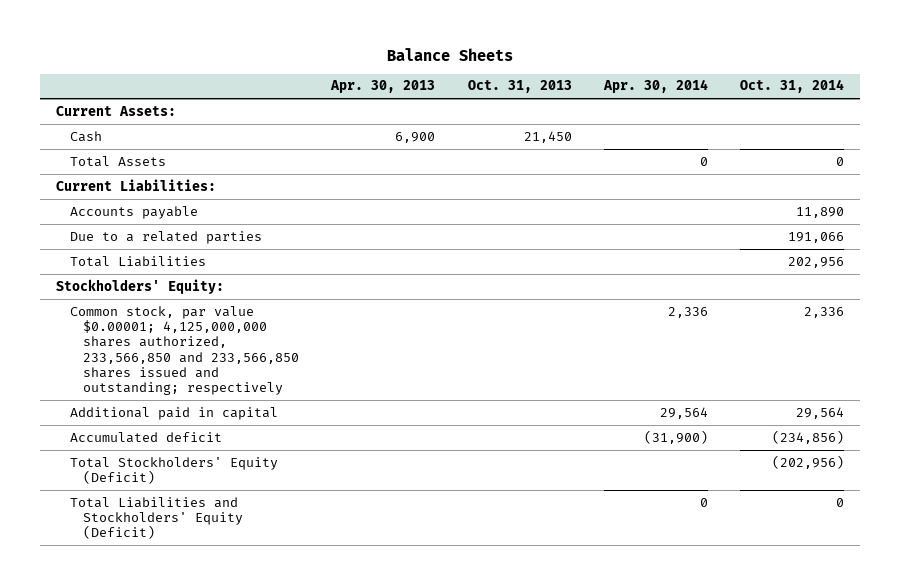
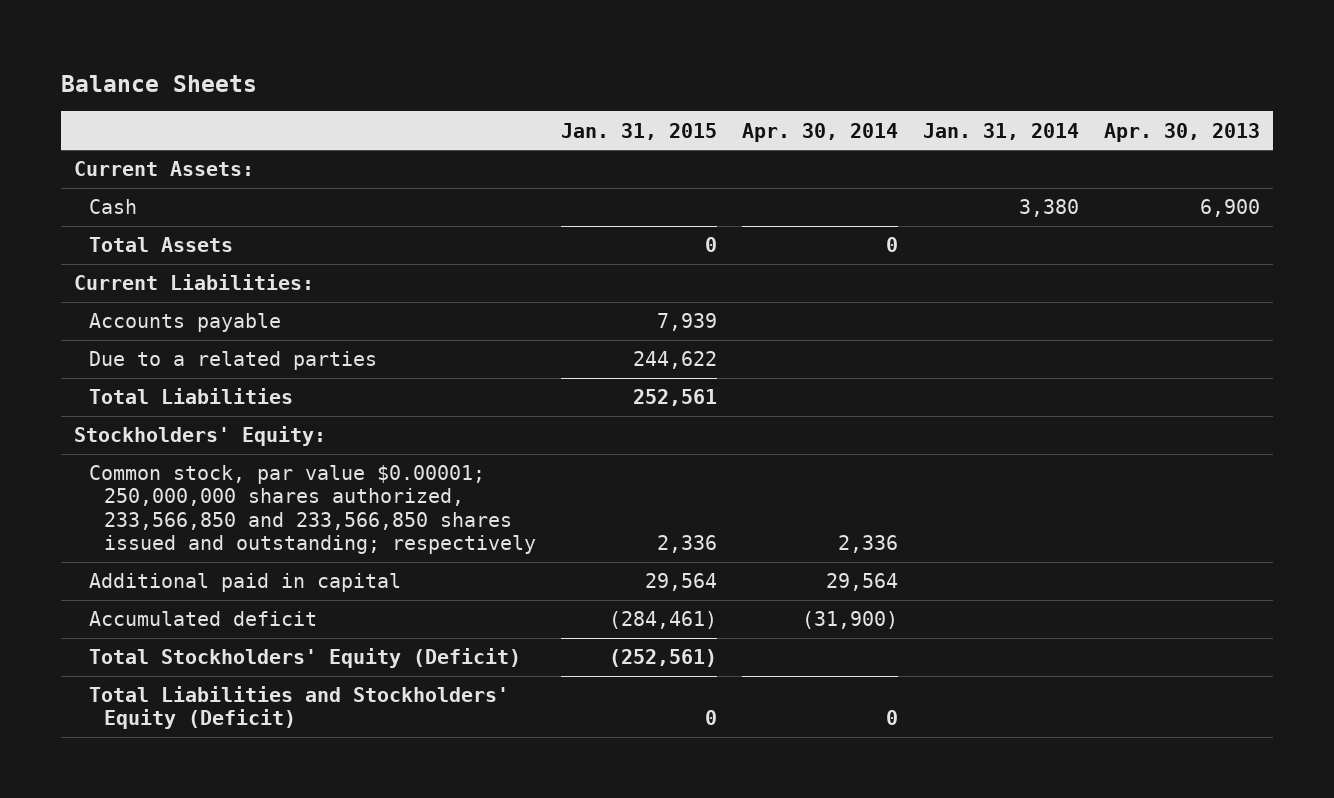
[467,80,572,94] Oct. 31, 2013 -> none
[739,79,844,94] Oct. 31, 2014 -> none
none -> [561,122,718,140] Jan. 31, 2015
none -> [923,122,1080,140] Jan. 31, 2014
[69,305,300,396] Common stock, par value $0.00001; 4,125,000,000 shares authorized, 233,566,850 and 233,566,850 shares issued and outstanding; respectively -> [89,465,537,554] Common stock, par value $0.00001; 250,000,000 shares authorized, 233,566,850 and 233,566,850 shares issued and outstanding; respectively

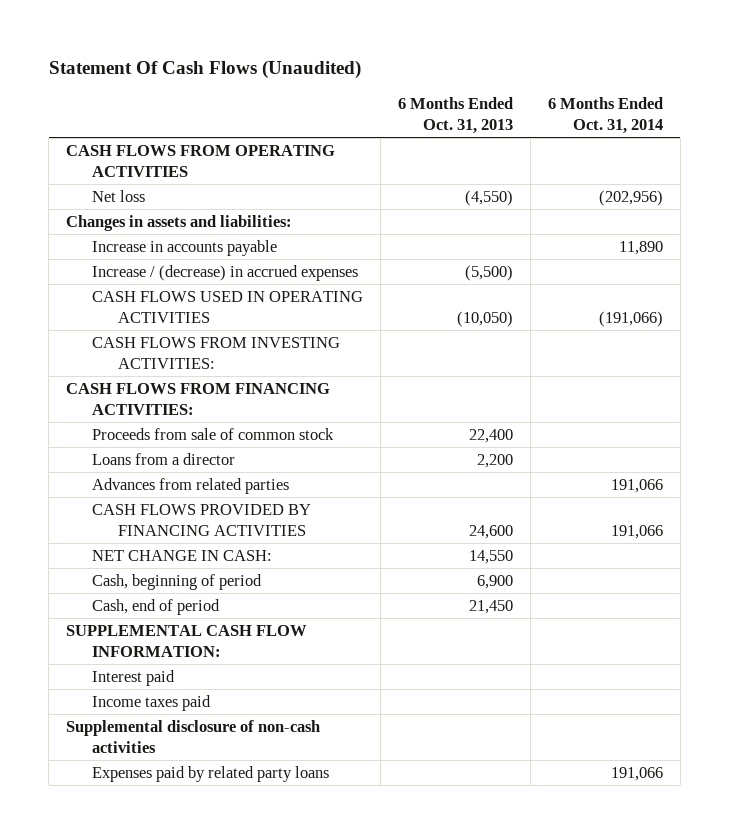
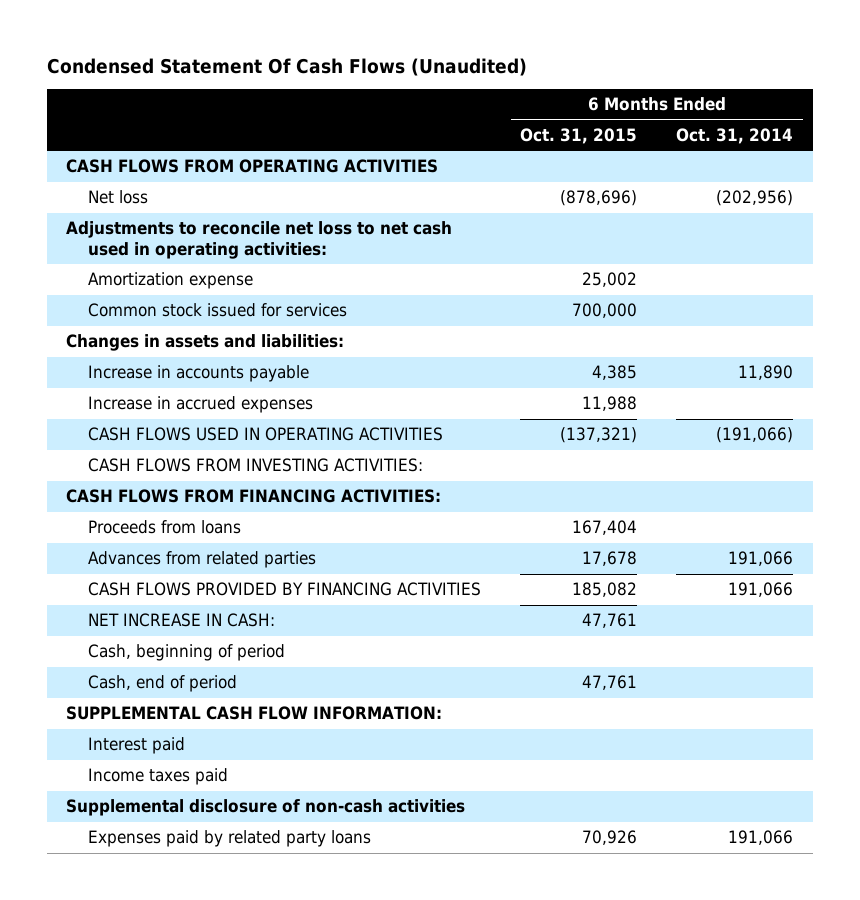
[48,60,361,80] Statement Of Cash Flows (Unaudited) -> [46,57,527,76] Condensed Statement Of Cash Flows (Unaudited)
[397,97,513,134] 6 Months Ended Oct. 31, 2013 -> none
none -> [520,128,638,145] Oct. 31, 2015
none -> [66,221,453,260] Adjustments to reconcile net loss to net cash used in operating activities:
none -> [88,272,254,290] Amortization expense
none -> [88,303,348,318] Common stock issued for services
[91,265,358,282] Increase / (decrease) in accrued expenses -> [88,396,314,414] Increase in accrued expenses
[91,428,334,441] Proceeds from sale of common stock -> none
[91,453,235,466] Loans from a director -> none
none -> [88,520,242,535] Proceeds from loans
[91,550,272,562] NET CHANGE IN CASH: -> [88,613,276,628] NET INCREASE IN CASH:

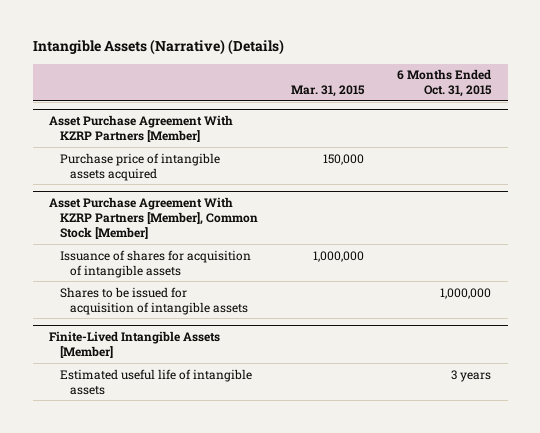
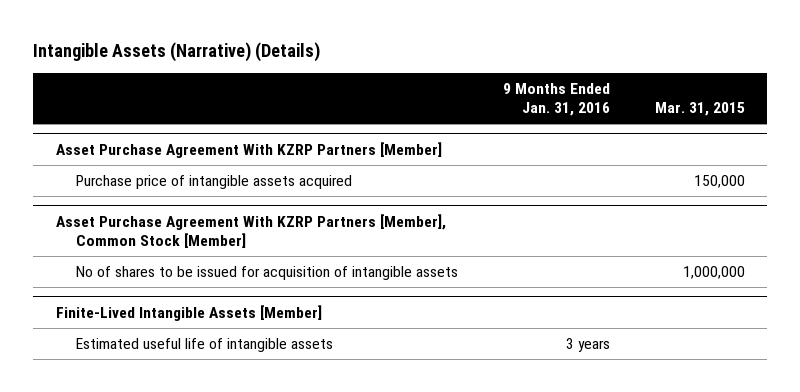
[397,69,493,98] 6 Months Ended Oct. 31, 2015 -> none
none -> [502,83,610,117] 9 Months Ended Jan. 31, 2016
[59,286,249,315] Shares to be issued for acquisition of intangible assets -> none
[59,249,251,278] Issuance of shares for acquisition of intangible assets -> [76,266,459,281] No of shares to be issued for acquisition of intangible assets

